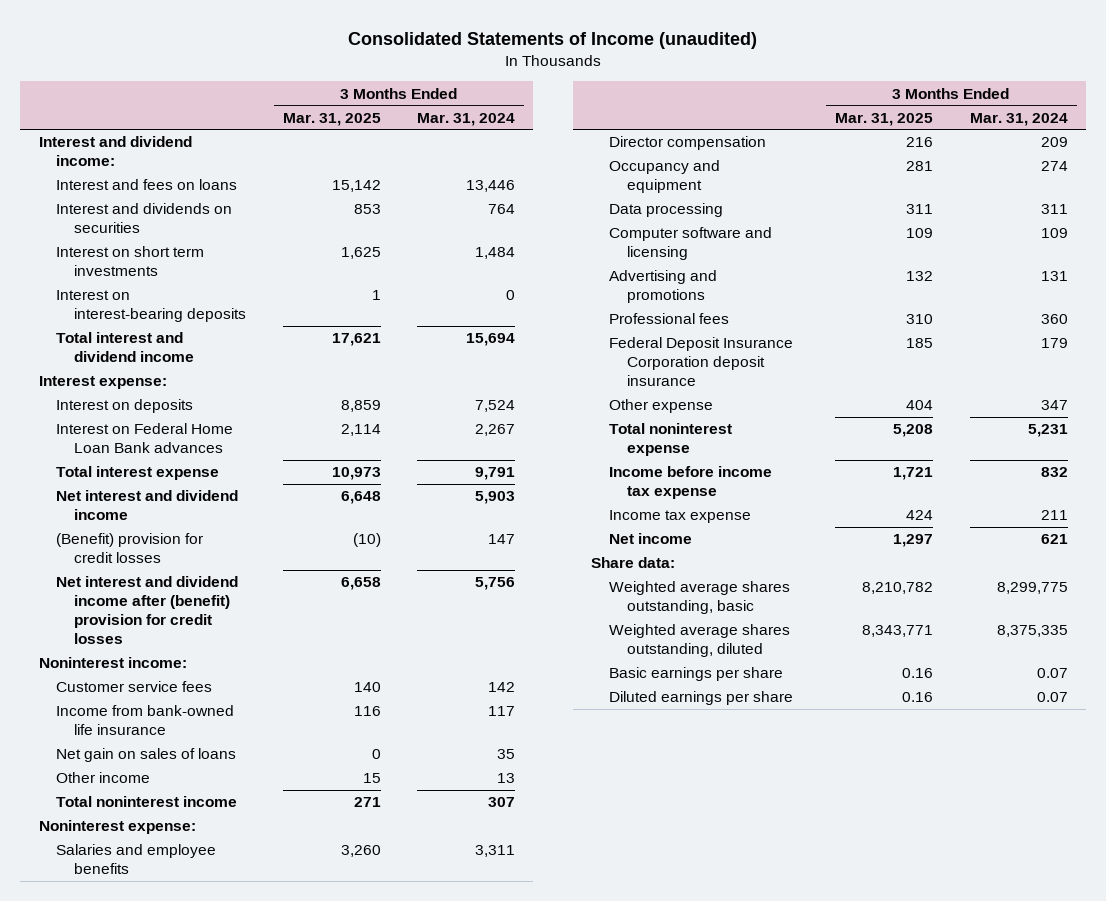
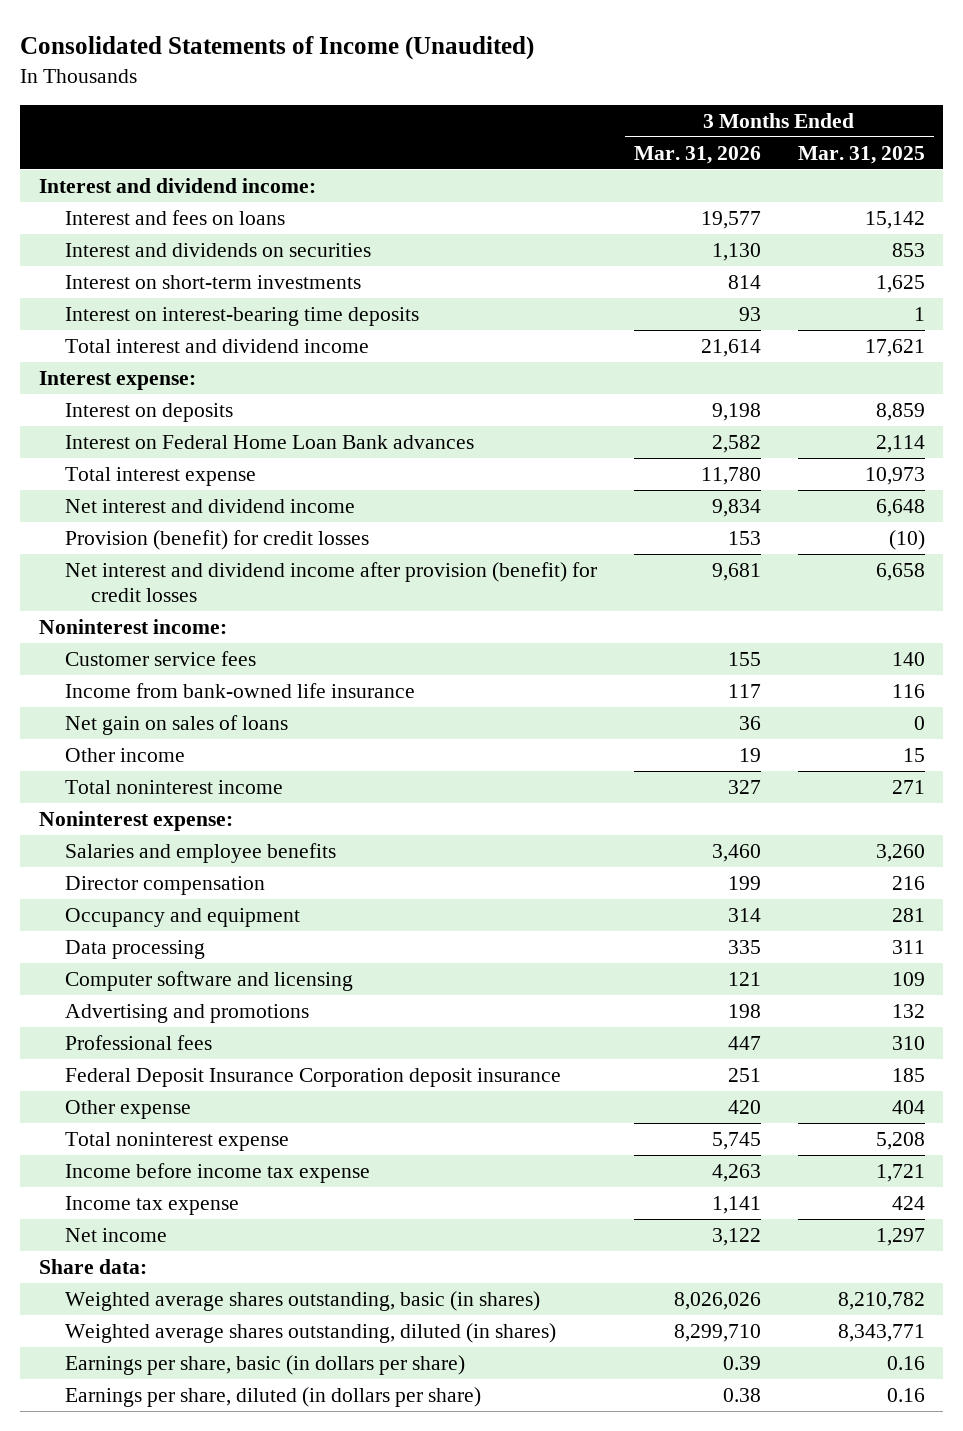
[348,31,758,49] Consolidated Statements of Income (unaudited) -> [20,36,535,61] Consolidated Statements of Income (Unaudited)
[417,112,516,126] Mar. 31, 2024 -> none
none -> [633,145,761,164] Mar. 31, 2026
[56,246,205,277] Interest on short term investments -> [65,274,362,289] Interest on short-term investments
[56,290,247,323] Interest on interest-bearing deposits -> [65,306,420,326] Interest on interest-bearing time deposits
[56,533,204,564] (Benefit) provision for credit losses -> [65,529,370,550] Provision (benefit) for credit losses
[56,576,239,645] Net interest and dividend income after (benefit) provision for credit losses -> [65,561,598,603] Net interest and dividend income after provision (benefit) for credit losses
[608,581,790,615] Weighted average shares outstanding, basic -> [65,1290,541,1311] Weighted average shares outstanding, basic (in shares)
[608,624,790,658] Weighted average shares outstanding, diluted -> [65,1322,557,1343] Weighted average shares outstanding, diluted (in shares)
[608,667,783,682] Basic earnings per share -> [65,1354,466,1375] Earnings per share, basic (in dollars per share)
[608,691,793,706] Diluted earnings per share -> [65,1386,482,1407] Earnings per share, diluted (in dollars per share)

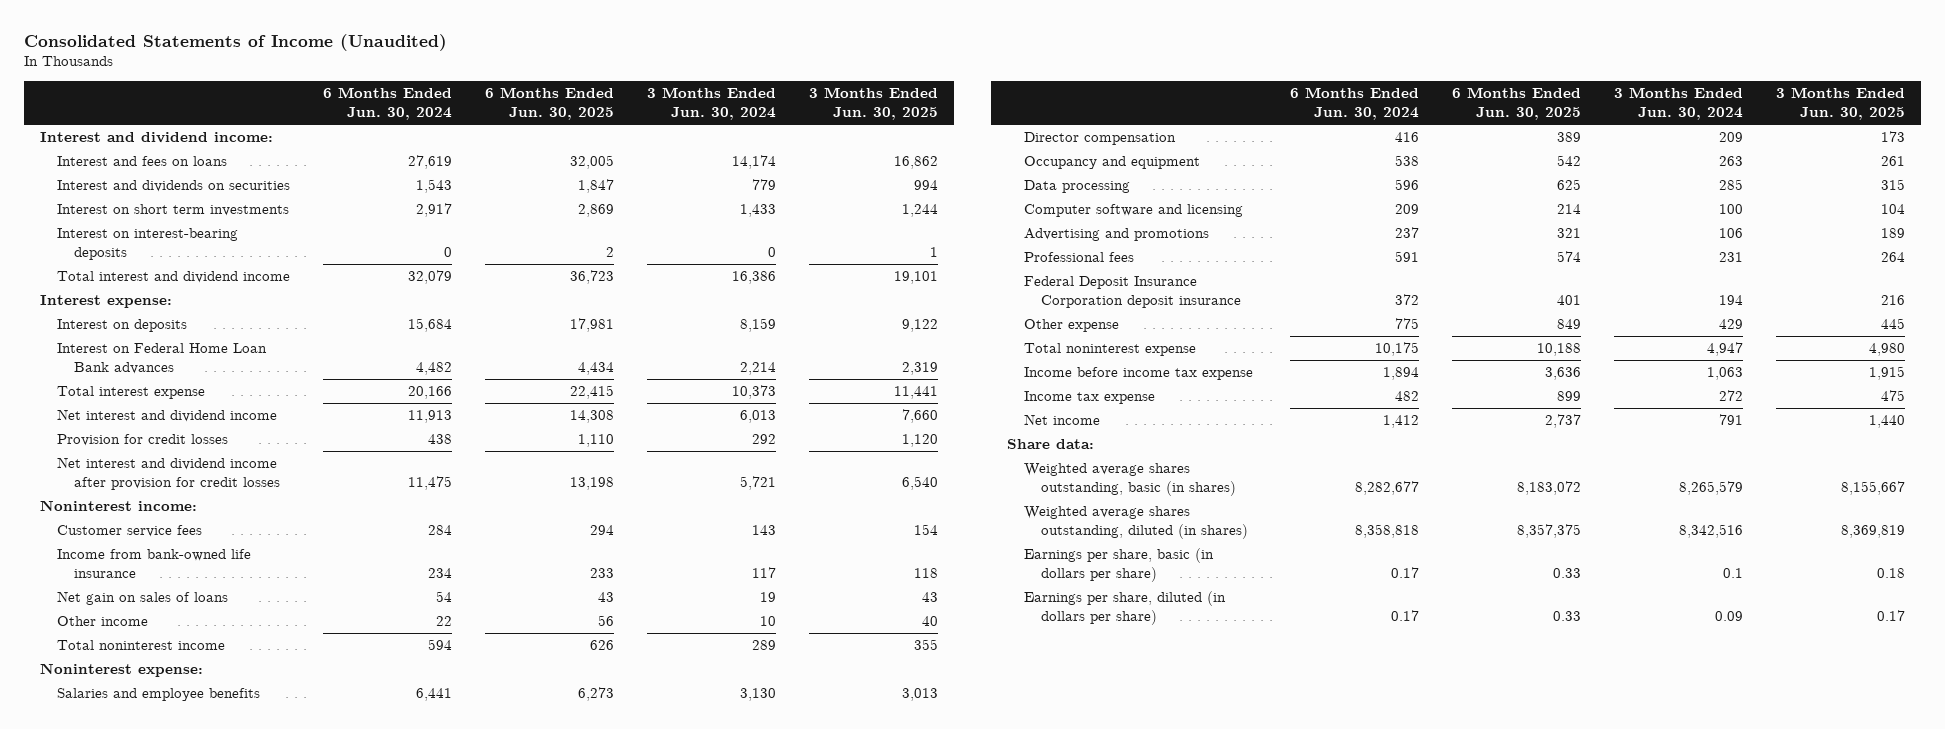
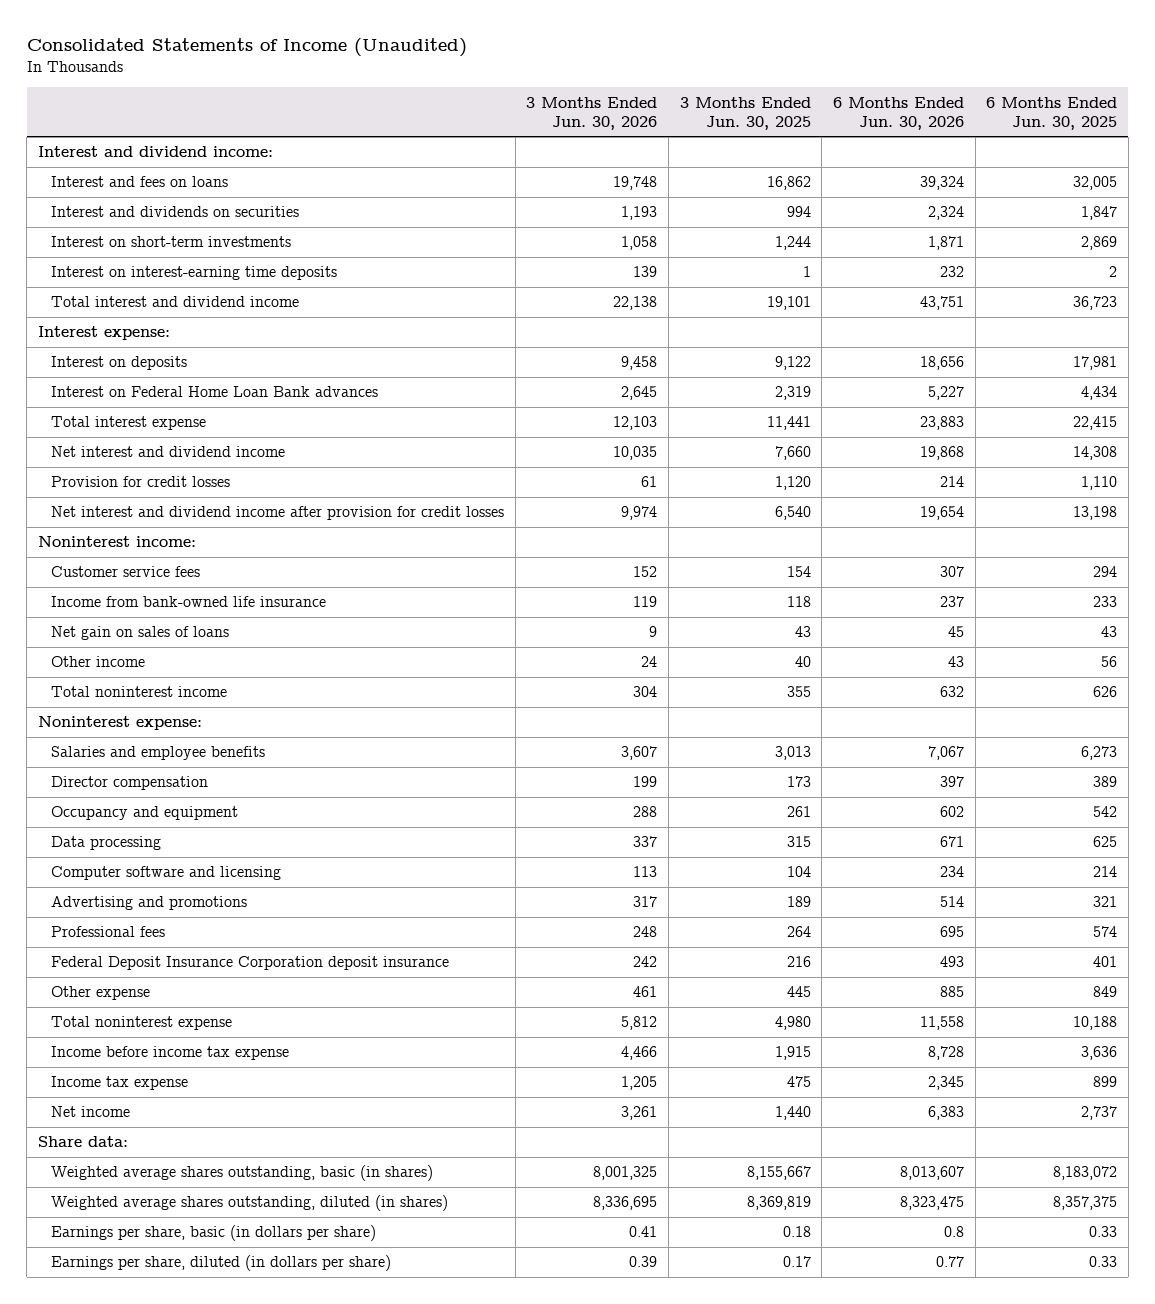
[323,87,453,121] 6 Months Ended Jun. 30, 2024 -> none
[646,87,776,121] 3 Months Ended Jun. 30, 2024 -> none
none -> [526,96,658,130] 3 Months Ended Jun. 30, 2026
none -> [832,96,964,130] 6 Months Ended Jun. 30, 2026
[57,204,290,217] Interest on short term investments -> [50,236,291,248] Interest on short-term investments
[57,228,239,261] Interest on interest-bearing deposits -> [50,266,337,281] Interest on interest-earning time deposits

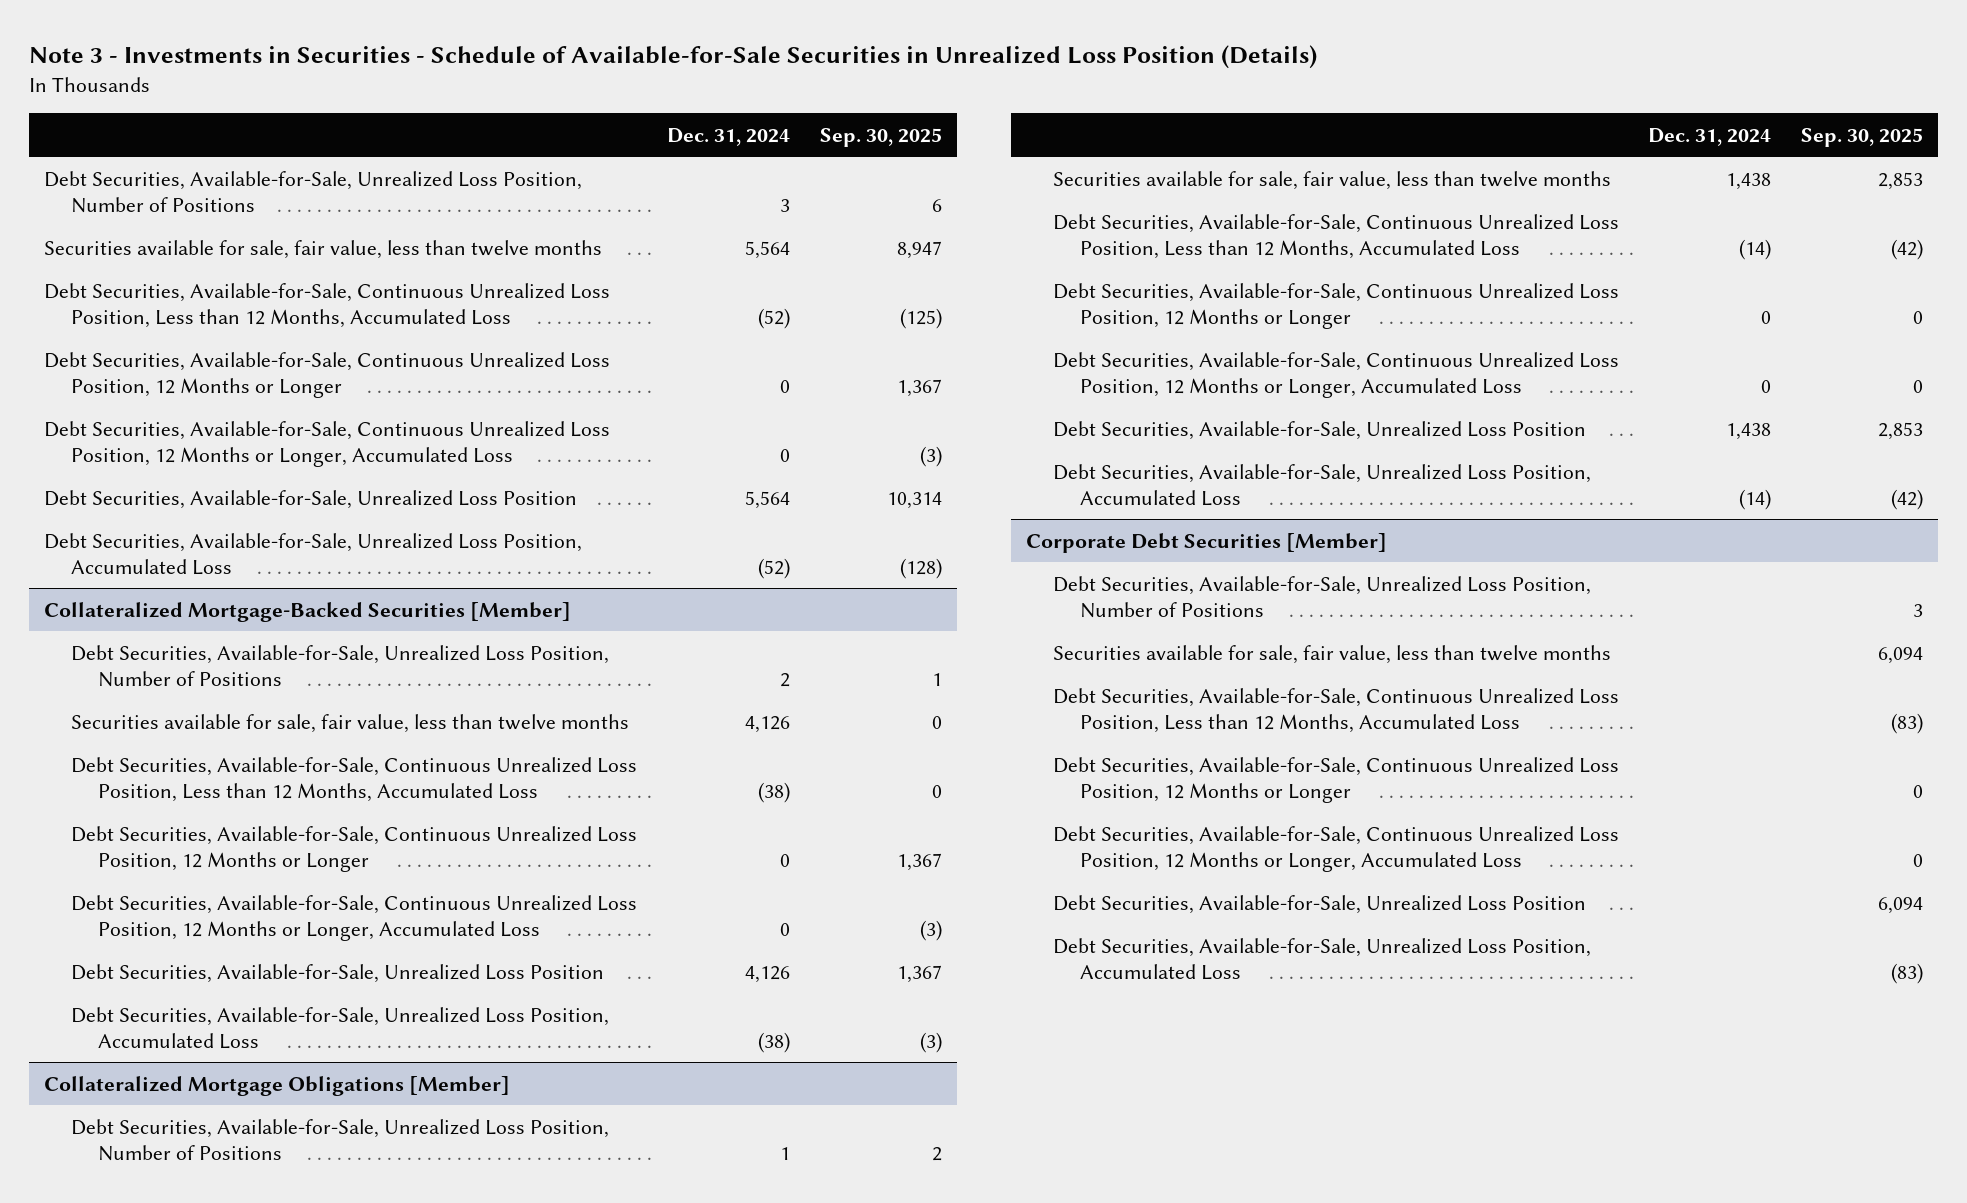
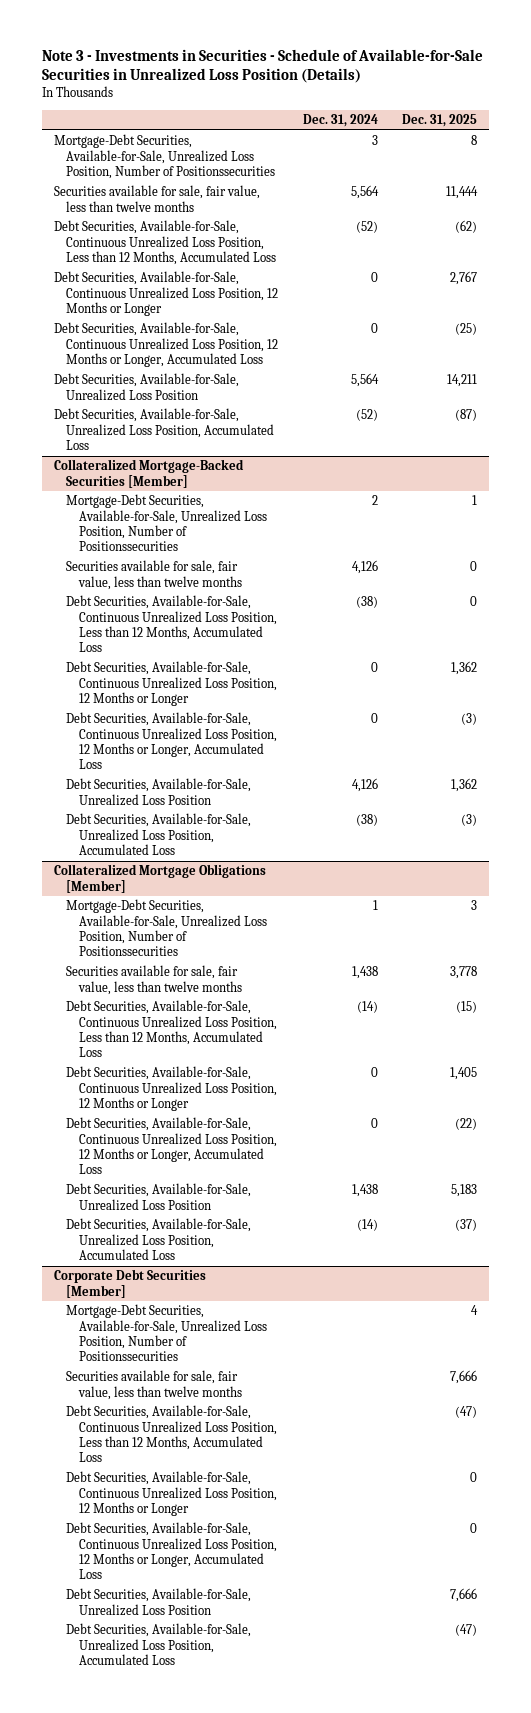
[819,127,942,147] Sep. 30, 2025 -> none
none -> [402,113,478,127] Dec. 31, 2025
[44,170,583,213] Debt Securities, Available-for-Sale, Unrealized Loss Position, Number of Positions -> [53,134,276,179] Mortgage-Debt Securities, Available-for-Sale, Unrealized Loss Position, Number of Positionssecurities
[71,644,610,687] Debt Securities, Available-for-Sale, Unrealized Loss Position, Number of Positions -> [66,494,268,552] Mortgage-Debt Securities, Available-for-Sale, Unrealized Loss Position, Number of Positionssecurities
[71,1118,610,1161] Debt Securities, Available-for-Sale, Unrealized Loss Position, Number of Positions -> [66,899,268,957] Mortgage-Debt Securities, Available-for-Sale, Unrealized Loss Position, Number of Positionssecurities
[1052,575,1591,618] Debt Securities, Available-for-Sale, Unrealized Loss Position, Number of Positions -> [66,1304,268,1362] Mortgage-Debt Securities, Available-for-Sale, Unrealized Loss Position, Number of Positionssecurities

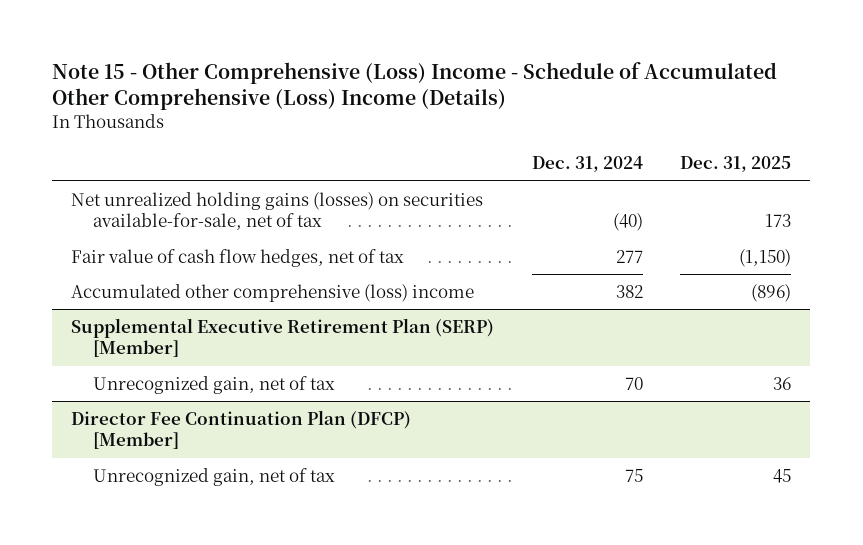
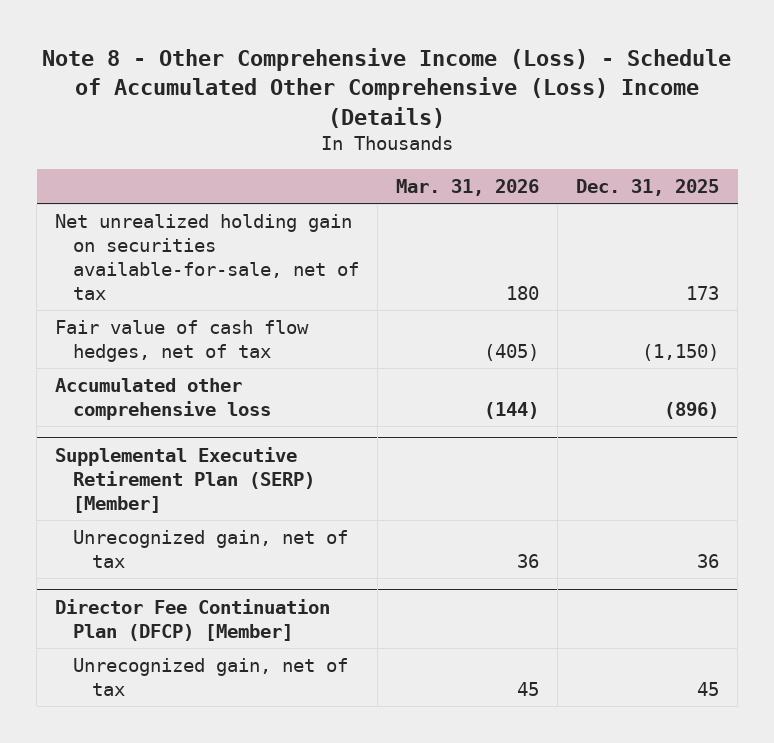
[52,61,778,111] Note 15 - Other Comprehensive (Loss) Income - Schedule of Accumulated Other Comprehensive (Loss) Income (Details) -> [42,47,732,128] Note 8 - Other Comprehensive Income (Loss) - Schedule of Accumulated Other Comprehensive (Loss) Income (Details)
[531,156,643,173] Dec. 31, 2024 -> none
none -> [396,179,540,197] Mar. 31, 2026
[71,191,484,231] Net unrealized holding gains (losses) on securities available-for-sale, net of tax -> [55,213,360,300] Net unrealized holding gain on securities available-for-sale, net of tax
[71,283,475,302] Accumulated other comprehensive (loss) income -> [55,377,272,420] Accumulated other comprehensive loss

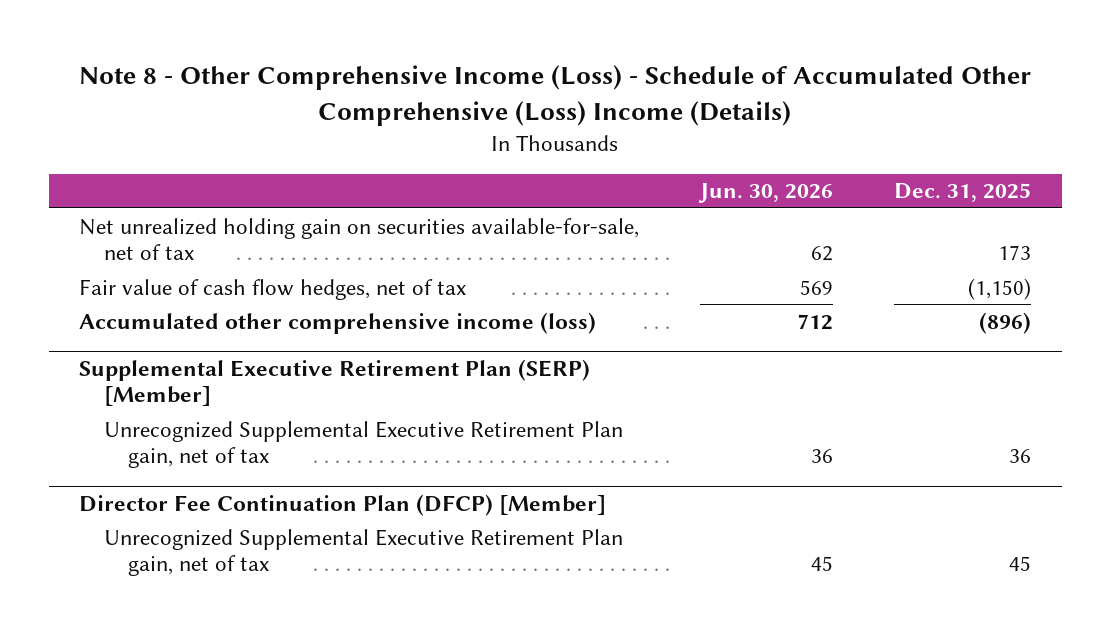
[396,179,540,197] Mar. 31, 2026 -> none
none -> [698,183,834,204] Jun. 30, 2026
[55,377,272,420] Accumulated other comprehensive loss -> [79,311,597,334] Accumulated other comprehensive income (loss)
[73,529,349,568] Unrecognized gain, net of tax -> [103,420,623,468] Unrecognized Supplemental Executive Retirement Plan gain, net of tax
[73,657,349,696] Unrecognized gain, net of tax -> [103,528,623,576] Unrecognized Supplemental Executive Retirement Plan gain, net of tax

